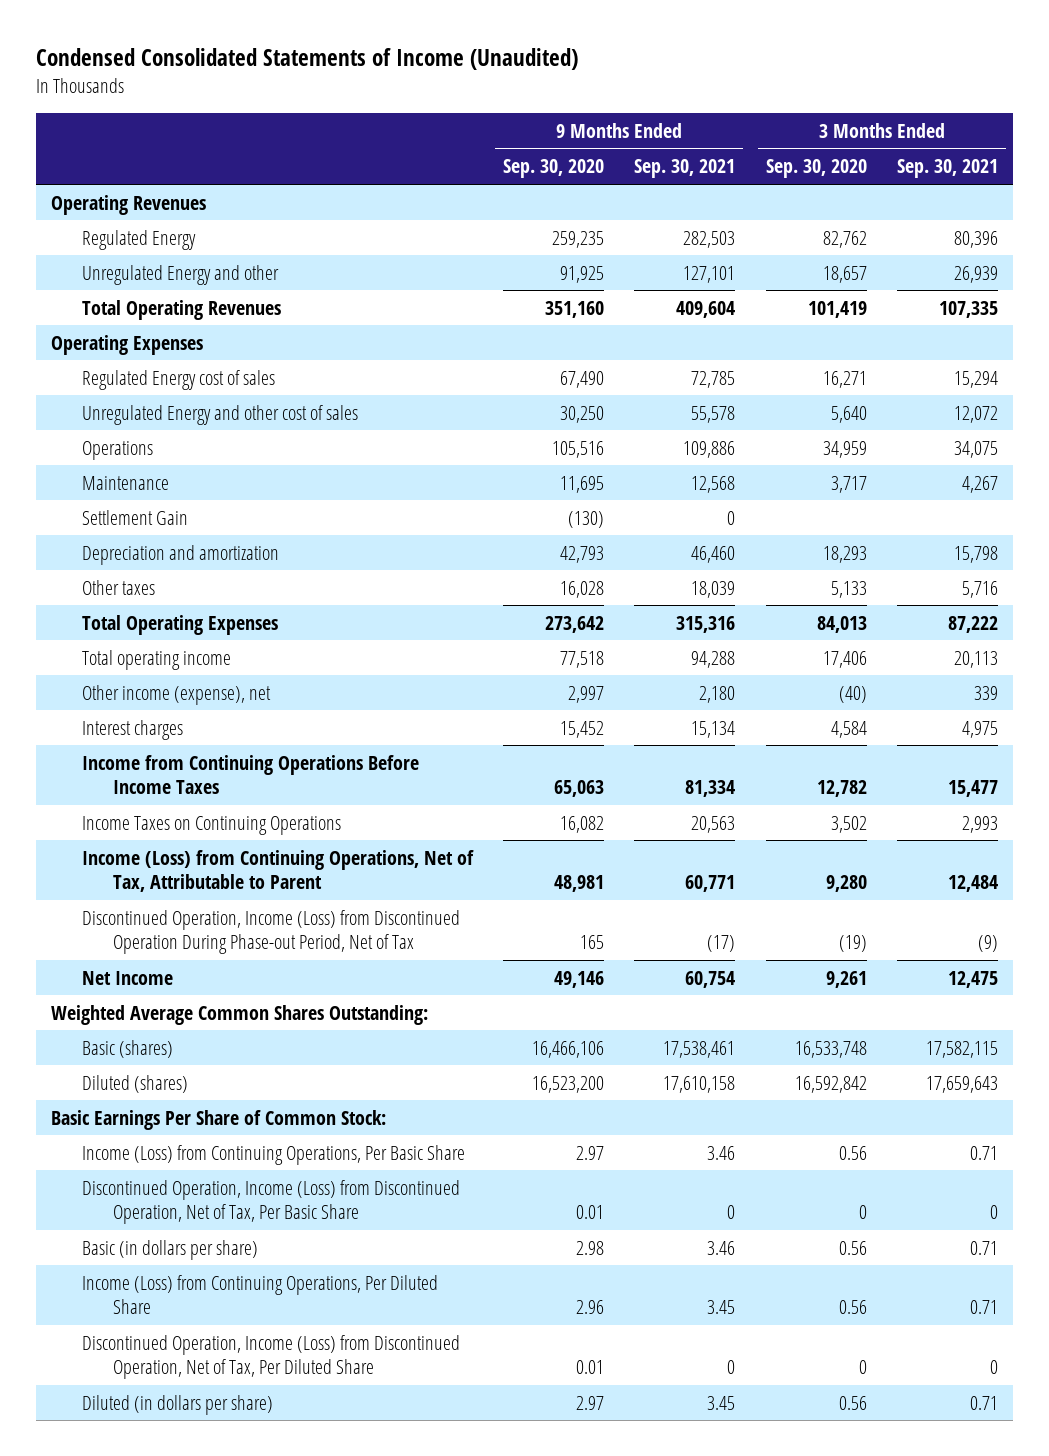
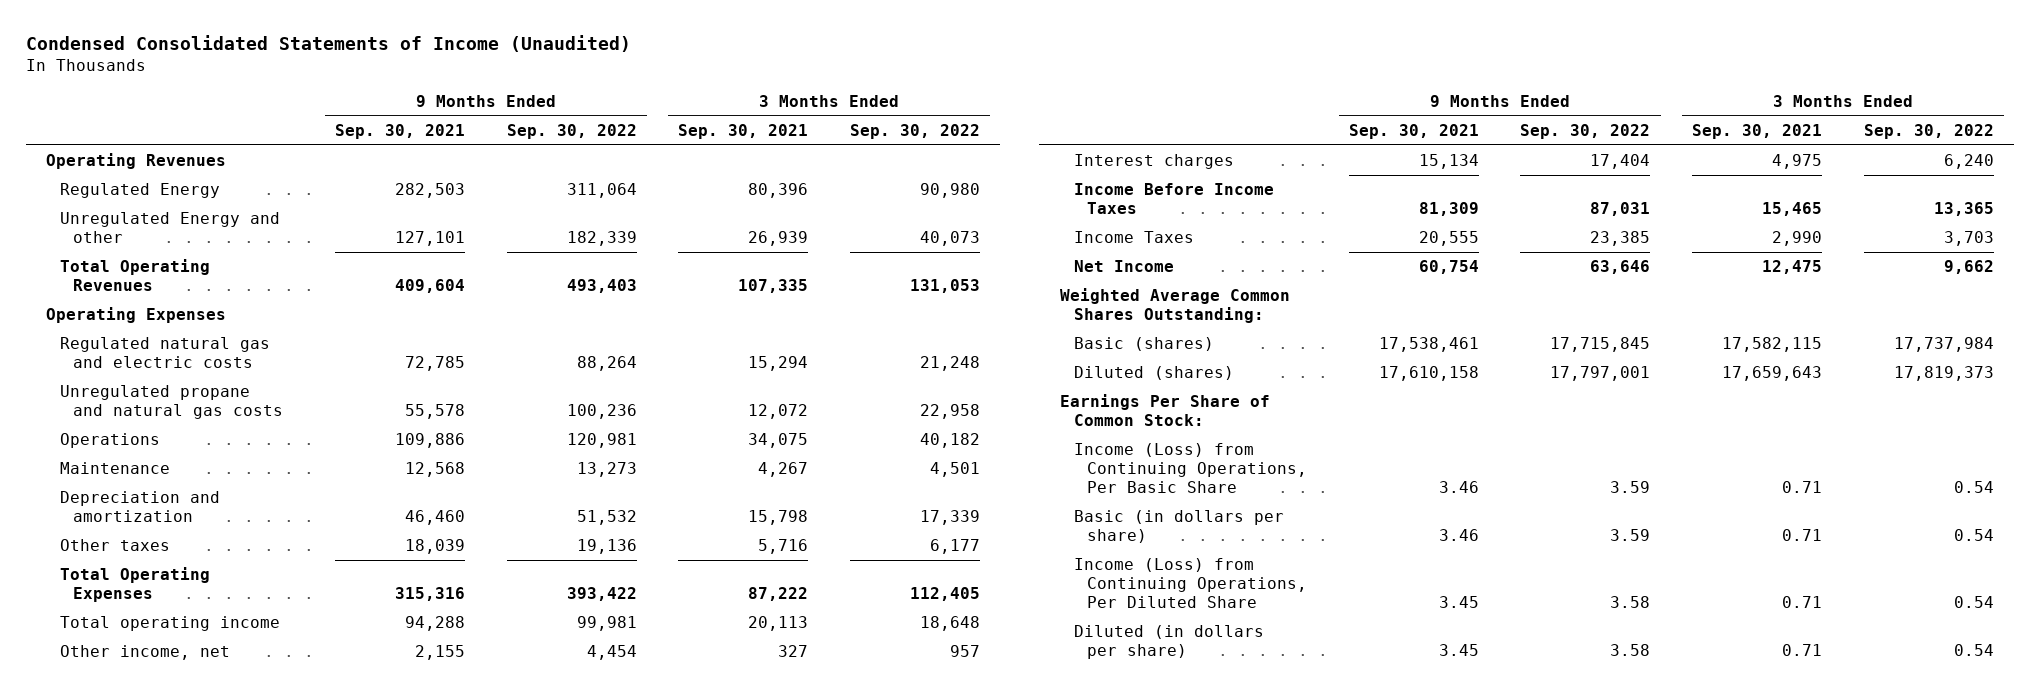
[503,159,605,179] Sep. 30, 2020 -> none
[765,159,867,179] Sep. 30, 2020 -> none
none -> [506,123,637,139] Sep. 30, 2022
none -> [849,123,980,139] Sep. 30, 2022
[81,369,275,390] Regulated Energy cost of sales -> [59,337,270,369] Regulated natural gas and electric costs
[81,404,358,425] Unregulated Energy and other cost of sales -> [59,385,284,420] Unregulated propane and natural gas costs
[81,509,188,525] Settlement Gain -> none
[81,684,271,705] Other income (expense), net -> [59,645,230,661] Other income, net
[699,685,736,703] 2,180 -> [415,645,466,661] 2,155
[974,685,999,700] 339 -> [778,645,809,658] 327
[81,849,474,892] Income (Loss) from Continuing Operations, Net of Tax, Attributable to Parent -> none
[81,909,460,954] Discontinued Operation, Income (Loss) from Discontinued Operation During Phase-out Period, Net of Tax -> none
[81,754,419,794] Income from Continuing Operations Before Income Taxes -> [1073,183,1274,215] Income Before Income Taxes
[685,779,736,797] 81,334 -> [1418,202,1479,217] 81,309
[948,779,999,797] 15,477 -> [1762,202,1823,217] 15,465
[81,815,341,835] Income Taxes on Continuing Operations -> [1073,231,1194,244] Income Taxes
[691,815,736,833] 20,563 -> [1418,231,1479,247] 20,555
[962,815,999,833] 2,993 -> [1772,231,1823,247] 2,990
[50,1109,386,1130] Basic Earnings Per Share of Common Stock: -> [1060,394,1271,427] Earnings Per Share of Common Stock:
[81,1179,460,1224] Discontinued Operation, Income (Loss) from Discontinued Operation, Net of Tax, Per Basic Share -> none
[81,1334,460,1379] Discontinued Operation, Income (Loss) from Discontinued Operation, Net of Tax, Per Diluted Share -> none

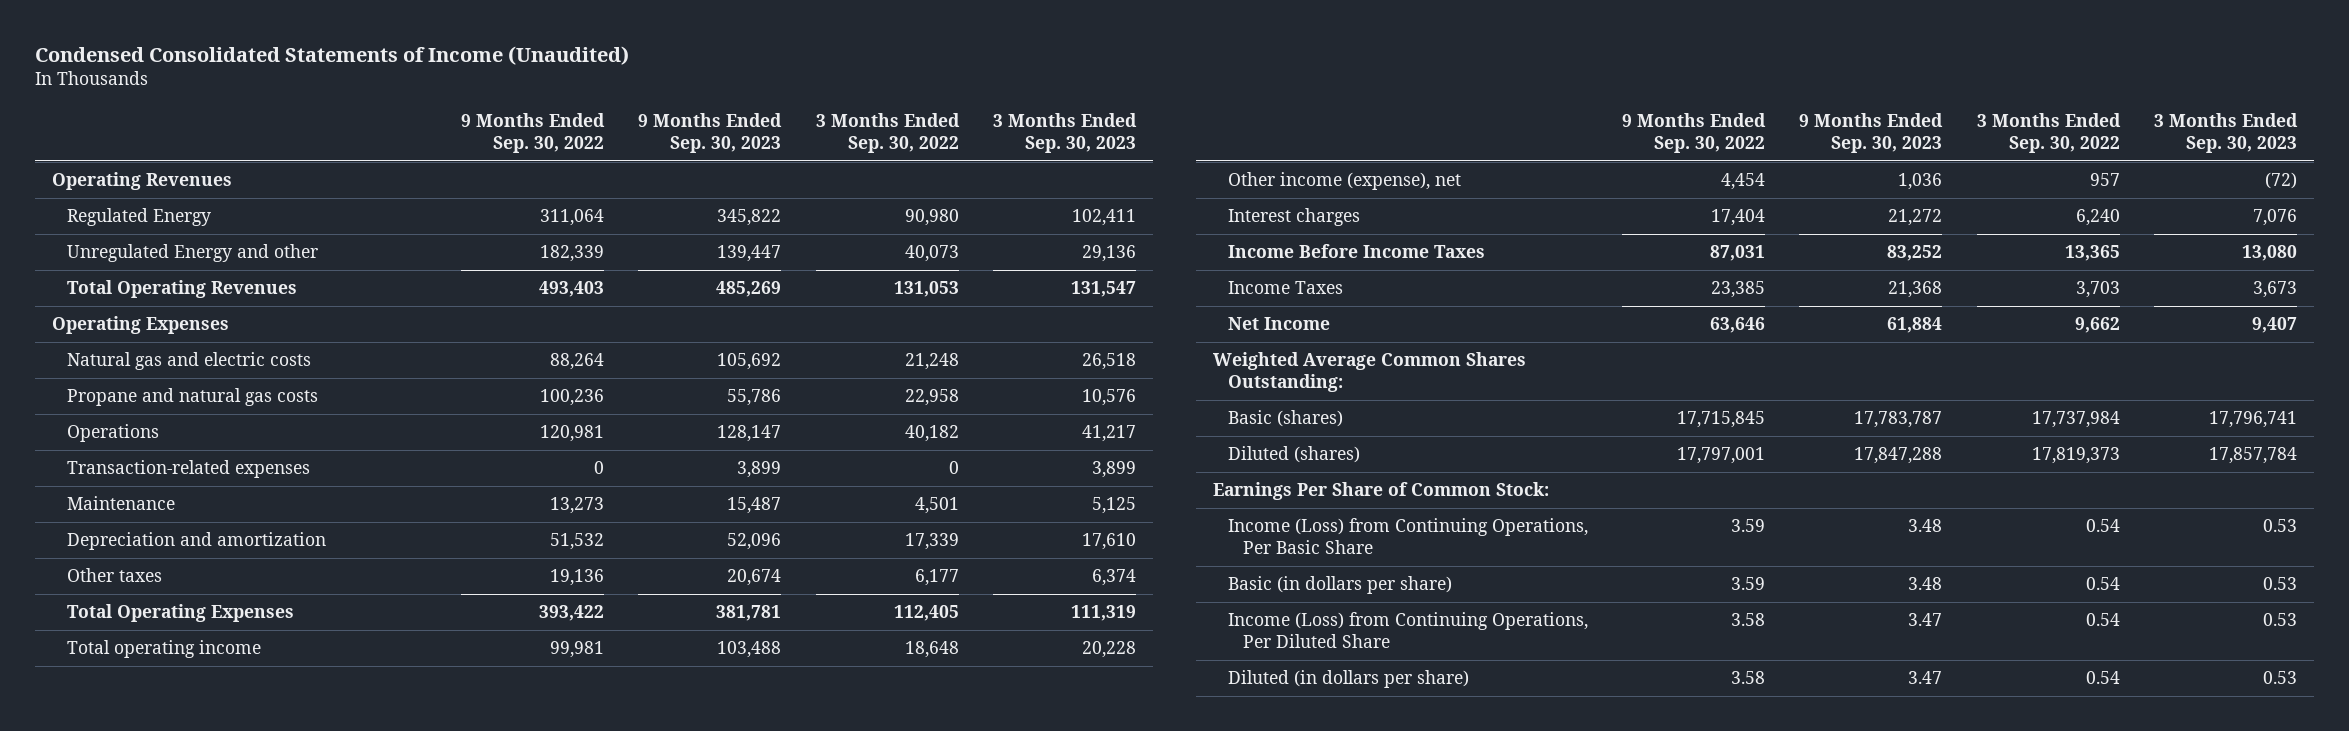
[335,123,466,139] Sep. 30, 2021 -> none
[678,123,809,139] Sep. 30, 2021 -> none
none -> [638,112,783,154] 9 Months Ended Sep. 30, 2023
none -> [992,112,1137,154] 3 Months Ended Sep. 30, 2023
[59,337,270,369] Regulated natural gas and electric costs -> [67,352,312,371] Natural gas and electric costs
[59,385,284,420] Unregulated propane and natural gas costs -> [67,388,319,407] Propane and natural gas costs
none -> [67,460,311,479] Transaction-related expenses
[59,645,230,661] Other income, net -> [1228,172,1462,191] Other income (expense), net

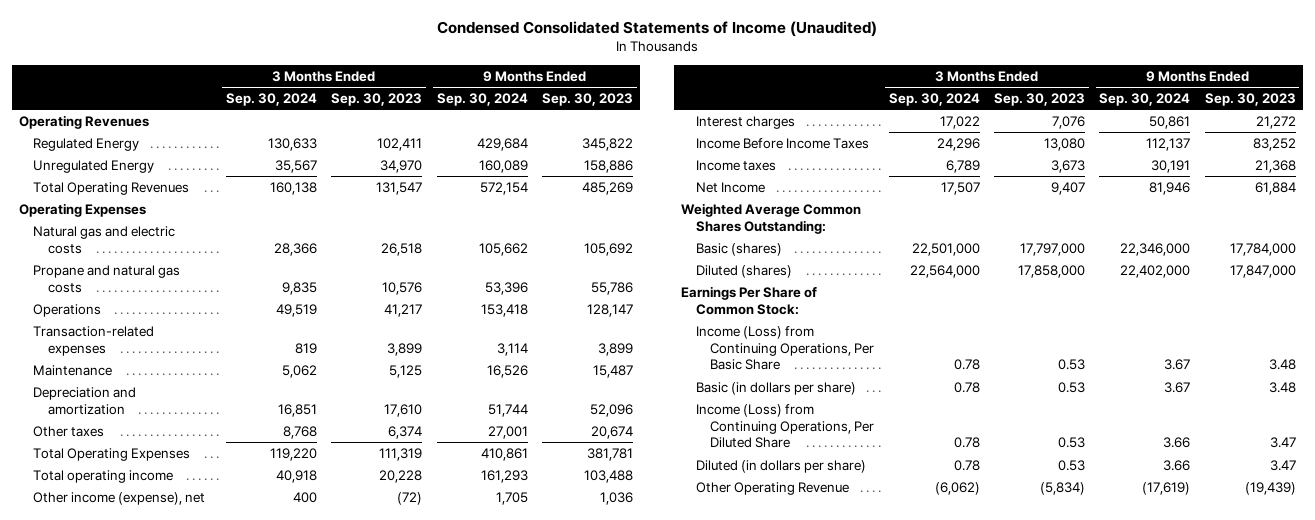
[461,112,606,154] 9 Months Ended Sep. 30, 2022 -> none
[815,112,960,154] 3 Months Ended Sep. 30, 2022 -> none
none -> [226,93,318,107] Sep. 30, 2024
none -> [436,93,528,107] Sep. 30, 2024
[67,244,319,263] Unregulated Energy and other -> [33,159,155,173] Unregulated Energy
[717,245,782,263] 139,447 -> [584,159,634,173] 158,886
[1081,245,1136,263] 29,136 -> [380,159,423,173] 34,970
[1228,281,1344,295] Income Taxes -> [695,159,776,171] Income taxes
[1854,411,1943,429] 17,783,787 -> [1229,242,1296,256] 17,784,000
[2208,411,2297,429] 17,796,741 -> [1020,242,1086,256] 17,797,000
[1854,447,1943,465] 17,847,288 -> [1229,264,1296,278] 17,847,000
[2208,447,2297,465] 17,857,784 -> [1018,264,1086,278] 17,858,000
none -> [695,481,849,495] Other Operating Revenue

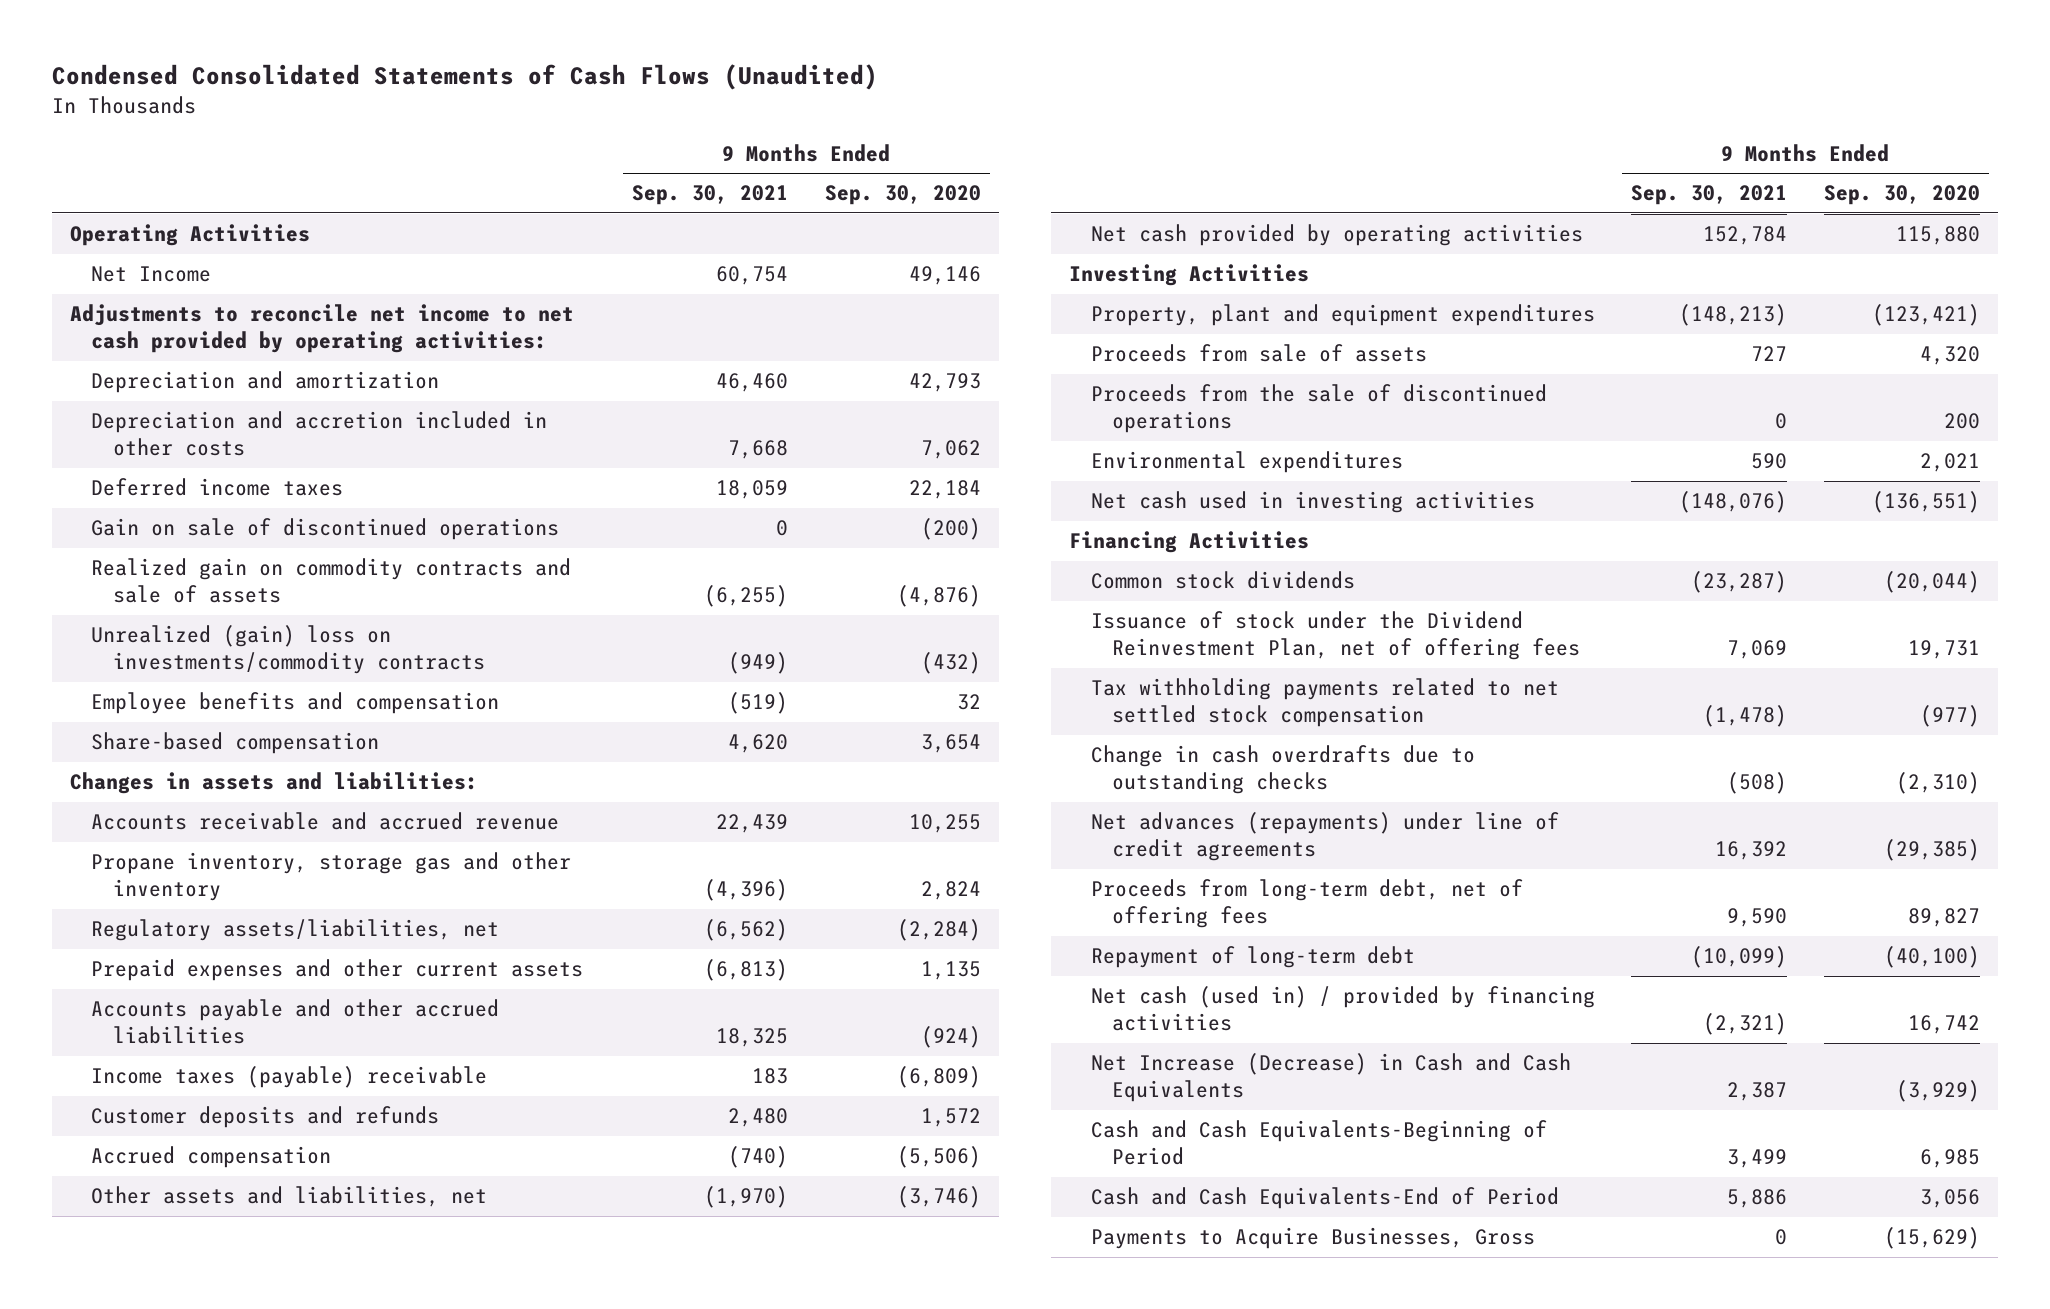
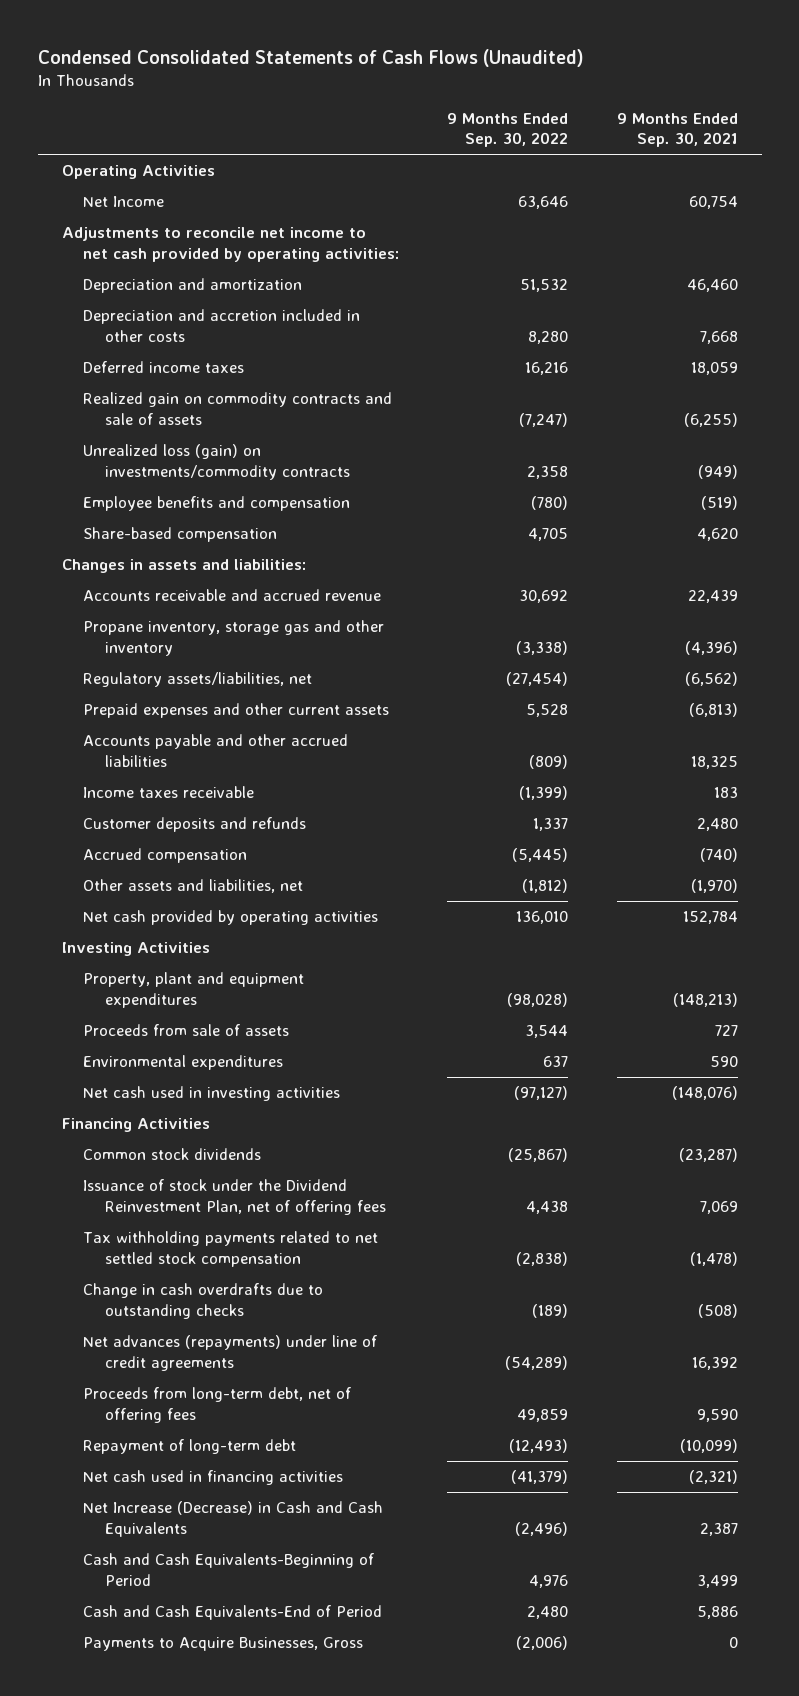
[824,185,981,206] Sep. 30, 2020 -> none
none -> [447,113,569,148] 9 Months Ended Sep. 30, 2022
[91,518,560,541] Gain on sale of discontinued operations -> none
[91,625,485,675] Unrealized (gain) loss on investments/commodity contracts -> [83,444,350,480] Unrealized loss (gain) on investments/commodity contracts
[91,1066,488,1089] Income taxes (payable) receivable -> [83,786,255,799] Income taxes receivable
[1090,384,1547,434] Proceeds from the sale of discontinued operations -> none
[1090,986,1595,1032] Net cash (used in) / provided by financing activities -> [83,1470,344,1486] Net cash used in financing activities

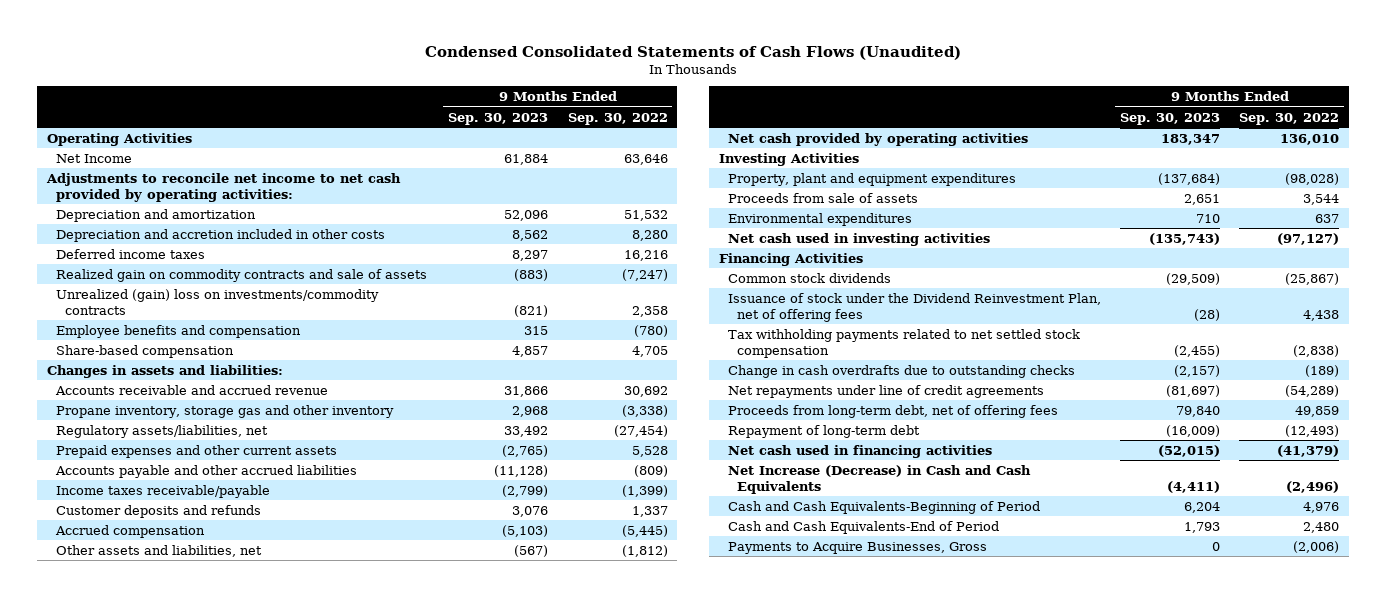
[616,113,738,148] 9 Months Ended Sep. 30, 2021 -> none
none -> [448,112,549,125] Sep. 30, 2023
[83,444,350,480] Unrealized loss (gain) on investments/commodity contracts -> [55,288,379,315] Unrealized (gain) loss on investments/commodity contracts
[83,786,255,799] Income taxes receivable -> [55,484,270,498] Income taxes receivable/payable
[83,1335,378,1371] Net advances (repayments) under line of credit agreements -> [727,384,1044,398] Net repayments under line of credit agreements

